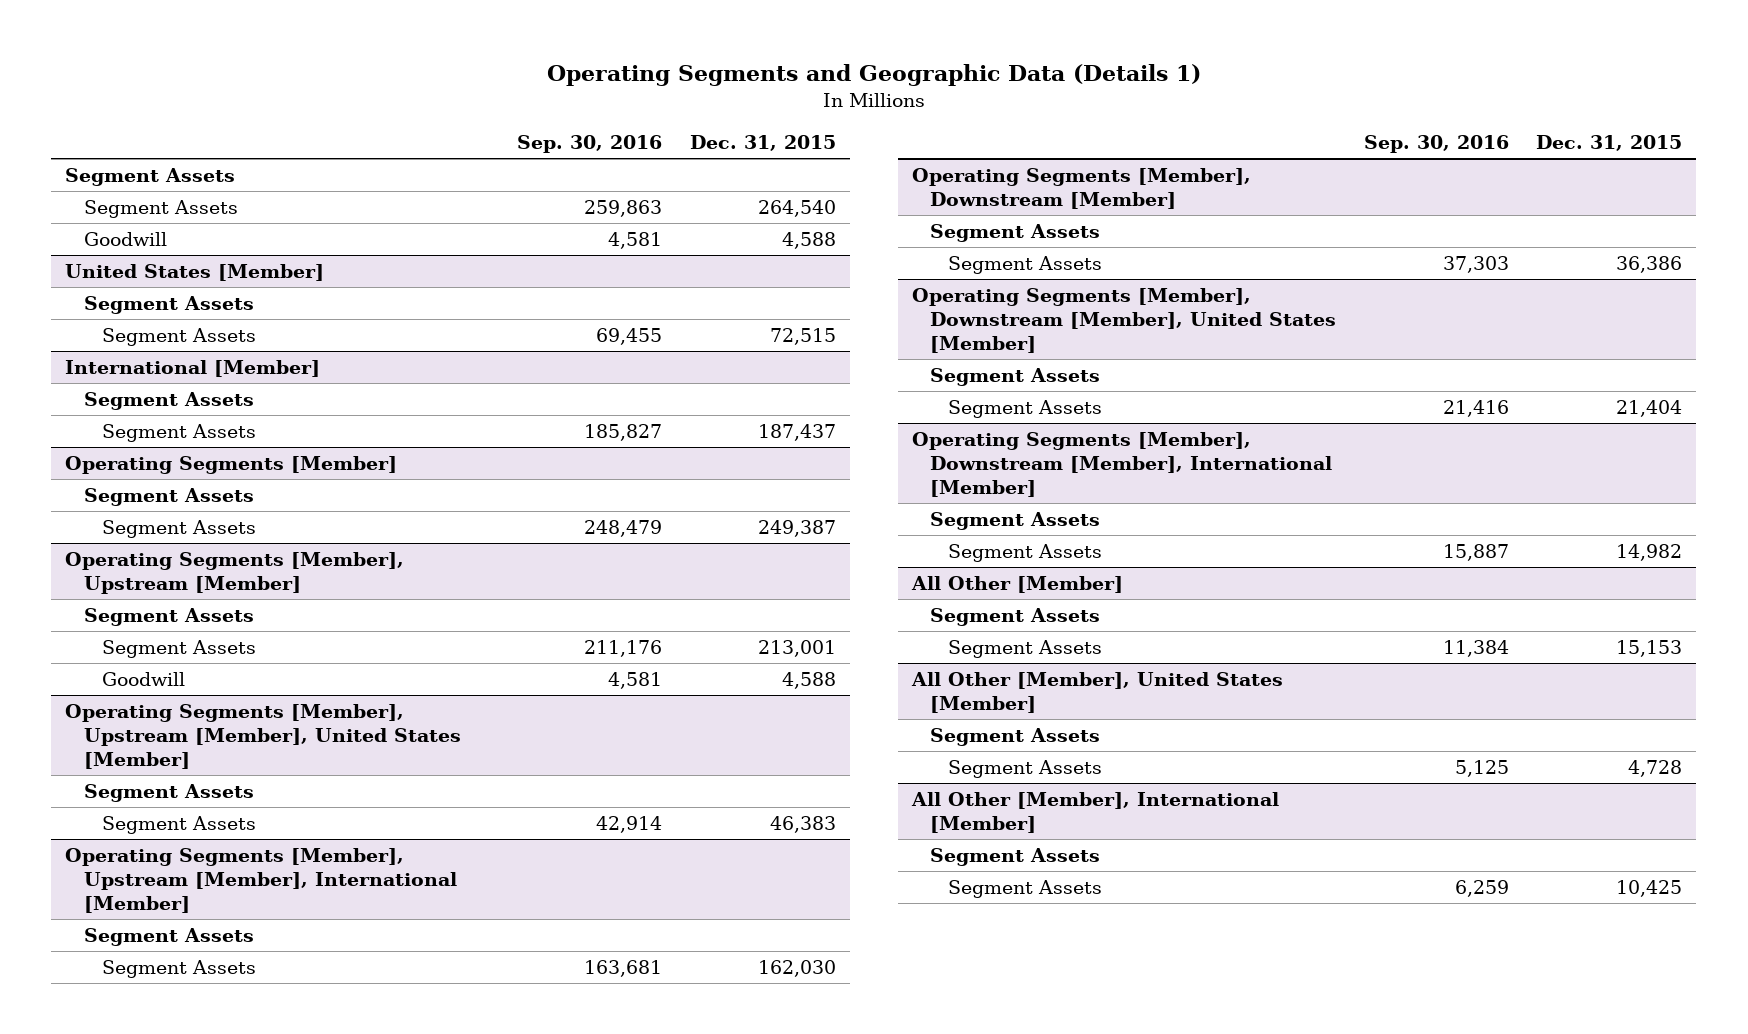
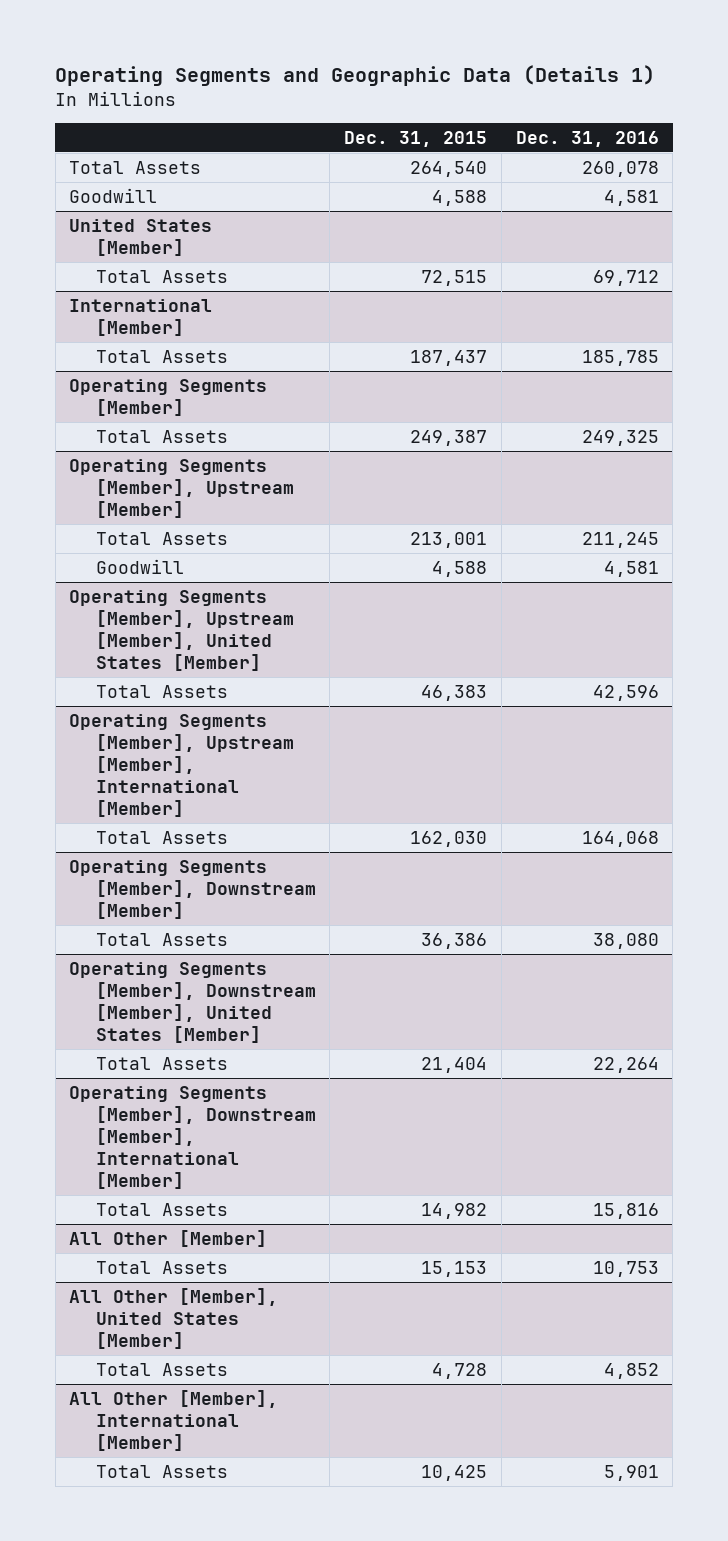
[517,135,663,154] Sep. 30, 2016 -> none
none -> [515,130,659,147] Dec. 31, 2016
[65,168,236,187] Segment Assets -> none
[83,200,238,219] Segment Assets -> [69,160,202,174] Total Assets
[83,296,254,315] Segment Assets -> none
[101,328,256,347] Segment Assets -> [95,269,228,283] Total Assets
[83,392,254,411] Segment Assets -> none
[101,424,256,443] Segment Assets -> [95,349,228,363] Total Assets
[83,488,254,507] Segment Assets -> none
[101,520,256,539] Segment Assets -> [95,429,228,443] Total Assets
[83,608,254,627] Segment Assets -> none
[101,640,256,659] Segment Assets -> [95,531,228,545] Total Assets
[83,784,254,803] Segment Assets -> none
[101,816,256,835] Segment Assets -> [95,684,228,698] Total Assets
[83,928,254,947] Segment Assets -> none
[101,960,256,979] Segment Assets -> [95,830,228,844] Total Assets
[929,224,1100,243] Segment Assets -> none
[948,256,1103,275] Segment Assets -> [95,932,228,946] Total Assets
[929,368,1100,387] Segment Assets -> none
[948,400,1103,419] Segment Assets -> [95,1056,228,1070] Total Assets
[929,512,1100,531] Segment Assets -> none
[948,544,1103,563] Segment Assets -> [95,1202,228,1216] Total Assets
[929,608,1100,627] Segment Assets -> none
[948,640,1103,659] Segment Assets -> [95,1260,228,1274] Total Assets
[929,728,1100,747] Segment Assets -> none
[948,760,1103,779] Segment Assets -> [95,1362,228,1376] Total Assets
[929,848,1100,867] Segment Assets -> none
[948,880,1103,899] Segment Assets -> [95,1464,228,1478] Total Assets

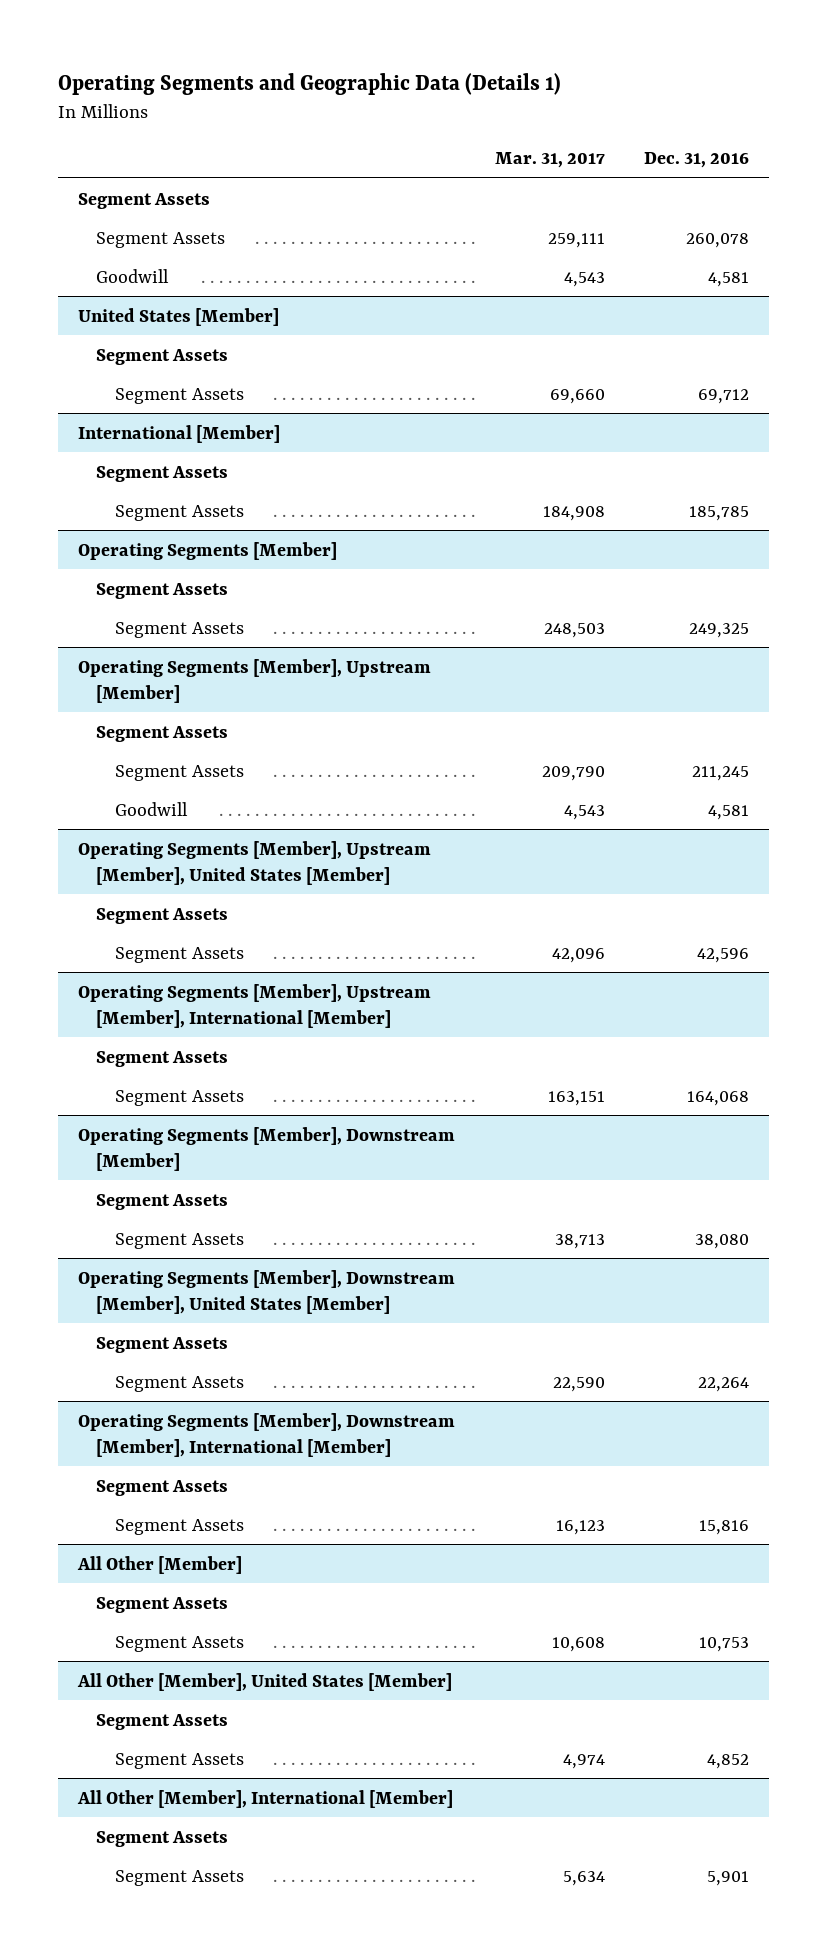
[344,130,488,147] Dec. 31, 2015 -> none
none -> [494,151,605,168] Mar. 31, 2017
none -> [78,192,211,209] Segment Assets
[69,160,202,174] Total Assets -> [96,231,226,248] Segment Assets
none -> [96,348,229,365] Segment Assets
[95,269,228,283] Total Assets -> [114,387,244,404] Segment Assets
none -> [96,465,229,482] Segment Assets
[95,349,228,363] Total Assets -> [114,504,244,521] Segment Assets
none -> [96,582,229,599] Segment Assets
[95,429,228,443] Total Assets -> [114,621,244,638] Segment Assets
none -> [96,725,229,742] Segment Assets
[95,531,228,545] Total Assets -> [114,764,244,781] Segment Assets
none -> [96,907,229,924] Segment Assets
[95,684,228,698] Total Assets -> [114,946,244,963] Segment Assets
none -> [96,1050,229,1067] Segment Assets
[95,830,228,844] Total Assets -> [114,1089,244,1106] Segment Assets
none -> [96,1193,229,1210] Segment Assets
[95,932,228,946] Total Assets -> [114,1232,244,1249] Segment Assets
none -> [96,1336,229,1353] Segment Assets
[95,1056,228,1070] Total Assets -> [114,1375,244,1392] Segment Assets
none -> [96,1479,229,1496] Segment Assets
[95,1202,228,1216] Total Assets -> [114,1518,244,1535] Segment Assets
none -> [96,1596,229,1613] Segment Assets
[95,1260,228,1274] Total Assets -> [114,1635,244,1652] Segment Assets
none -> [96,1713,229,1730] Segment Assets
[95,1362,228,1376] Total Assets -> [114,1752,244,1769] Segment Assets
none -> [96,1830,229,1847] Segment Assets
[95,1464,228,1478] Total Assets -> [114,1869,244,1886] Segment Assets

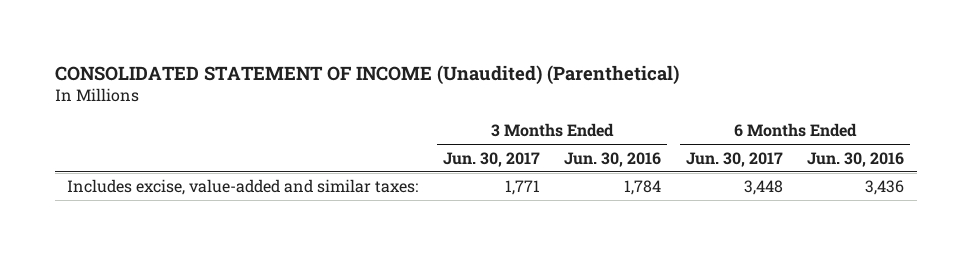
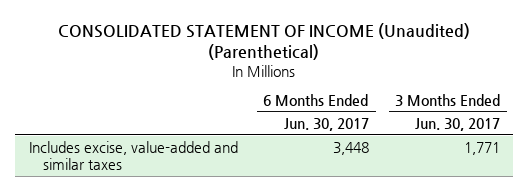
[564,151,662,167] Jun. 30, 2016 -> none
[807,151,905,167] Jun. 30, 2016 -> none
[67,179,419,196] Includes excise, value-added and similar taxes: -> [28,141,238,171] Includes excise, value-added and similar taxes

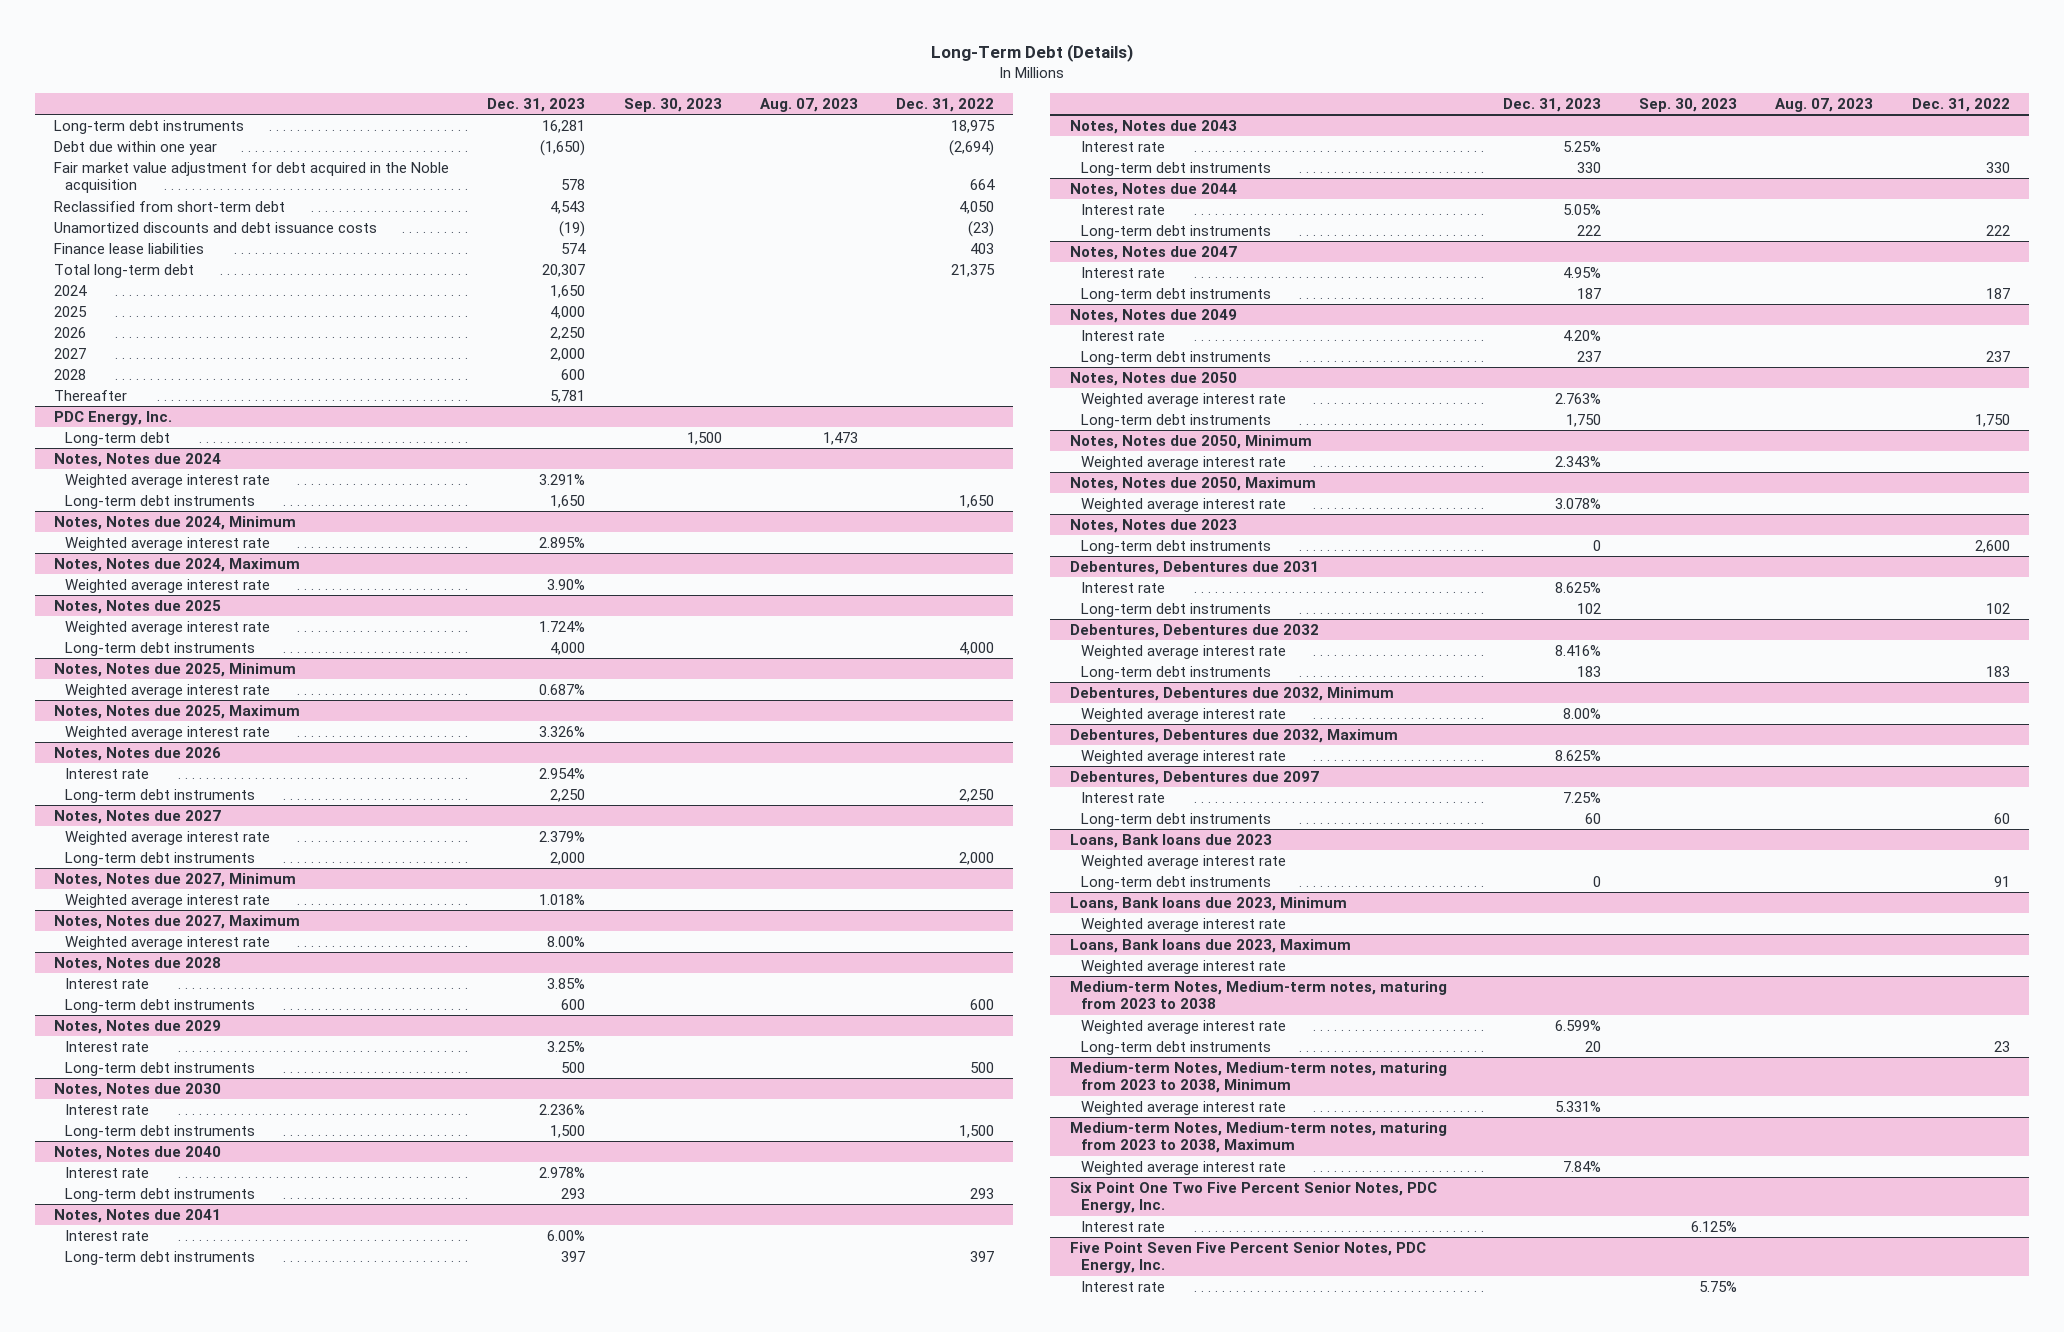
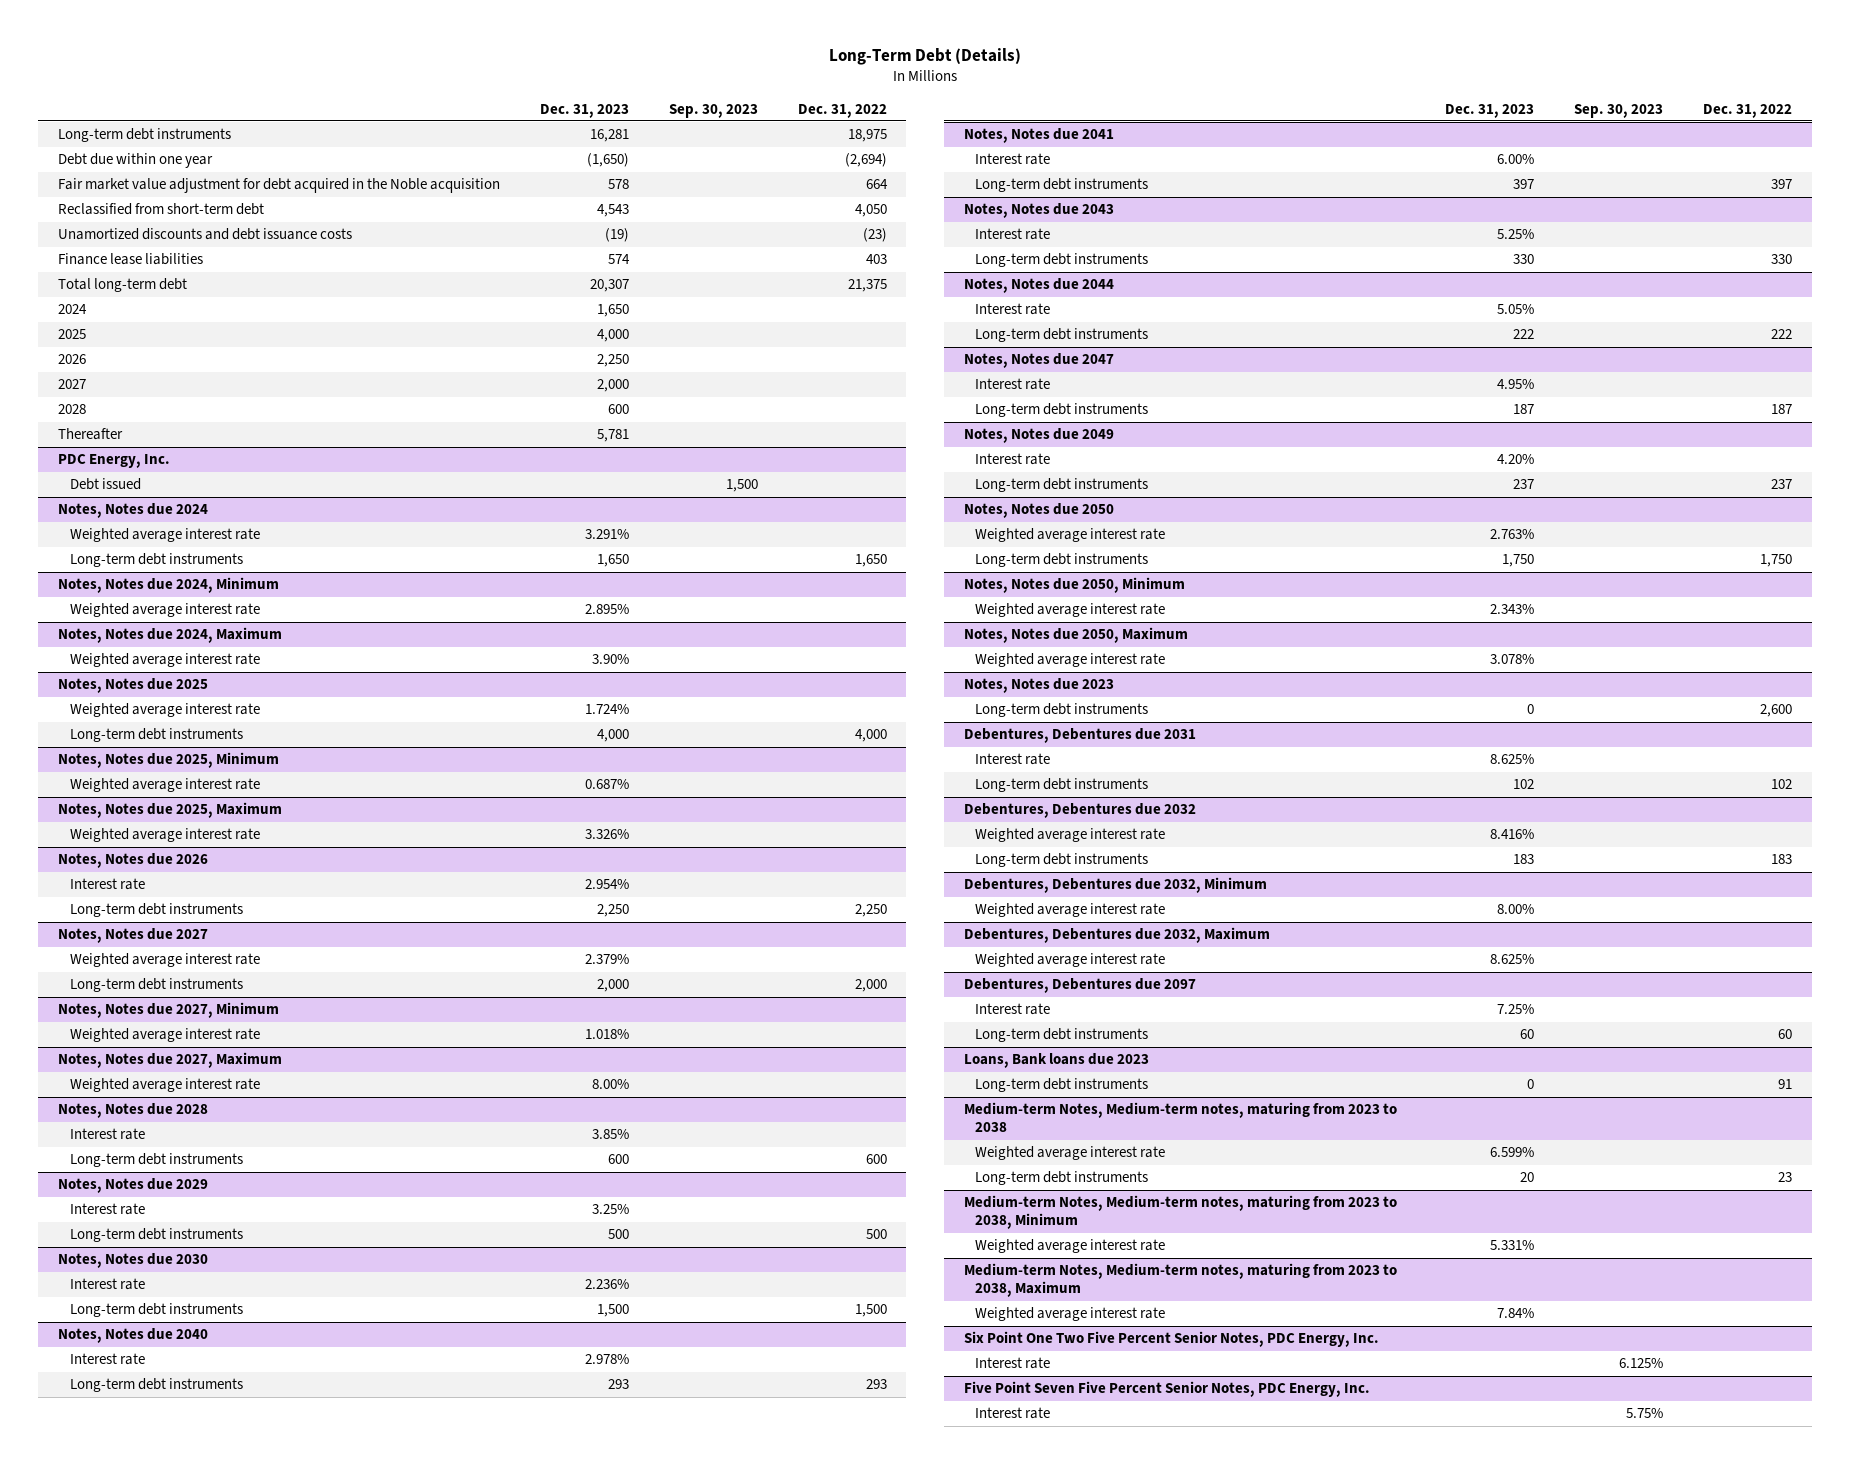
[759,97,858,112] Aug. 07, 2023 -> none
[65,431,171,446] Long-term debt -> none
none -> [69,478,141,491] Debt issued
[1080,854,1286,869] Weighted average interest rate -> none
[1069,896,1347,911] Loans, Bank loans due 2023, Minimum -> none
[1080,917,1286,932] Weighted average interest rate -> none
[1069,938,1351,953] Loans, Bank loans due 2023, Maximum -> none
[1080,959,1286,974] Weighted average interest rate -> none

